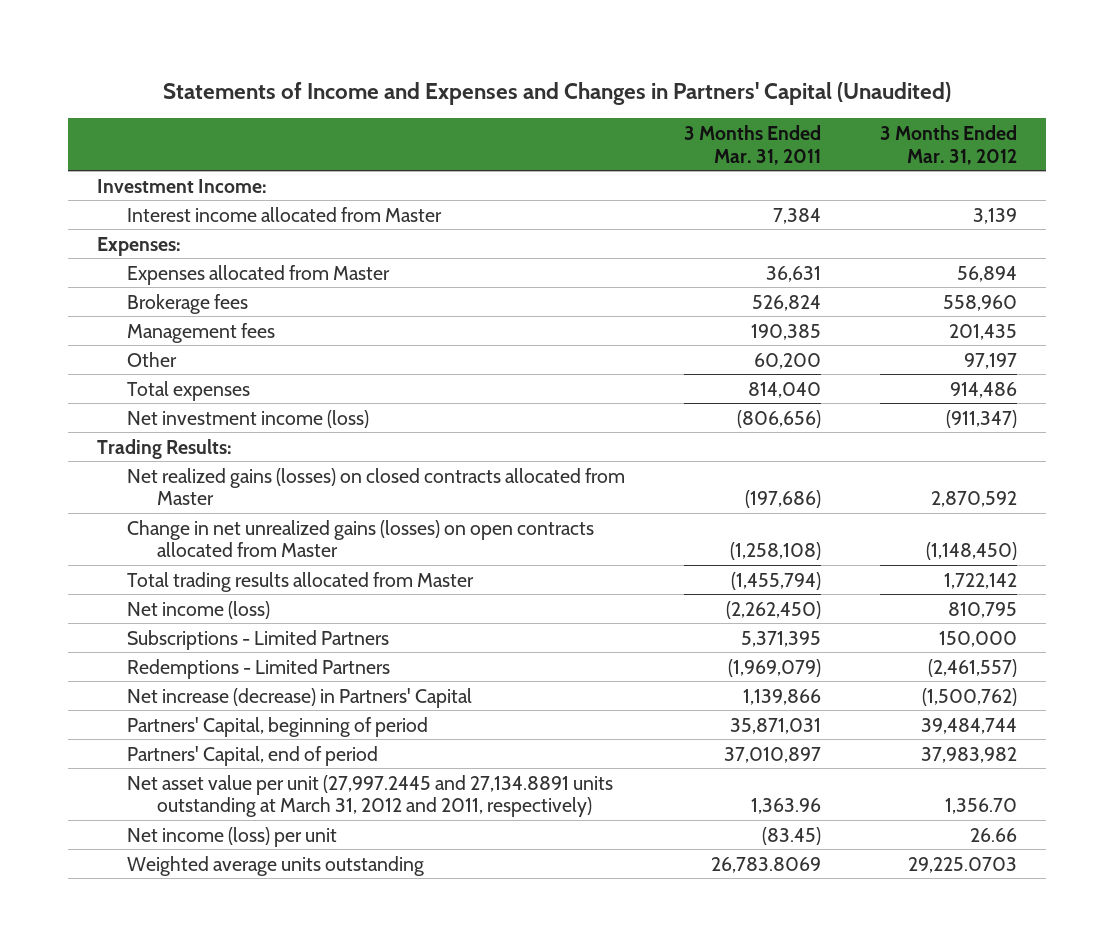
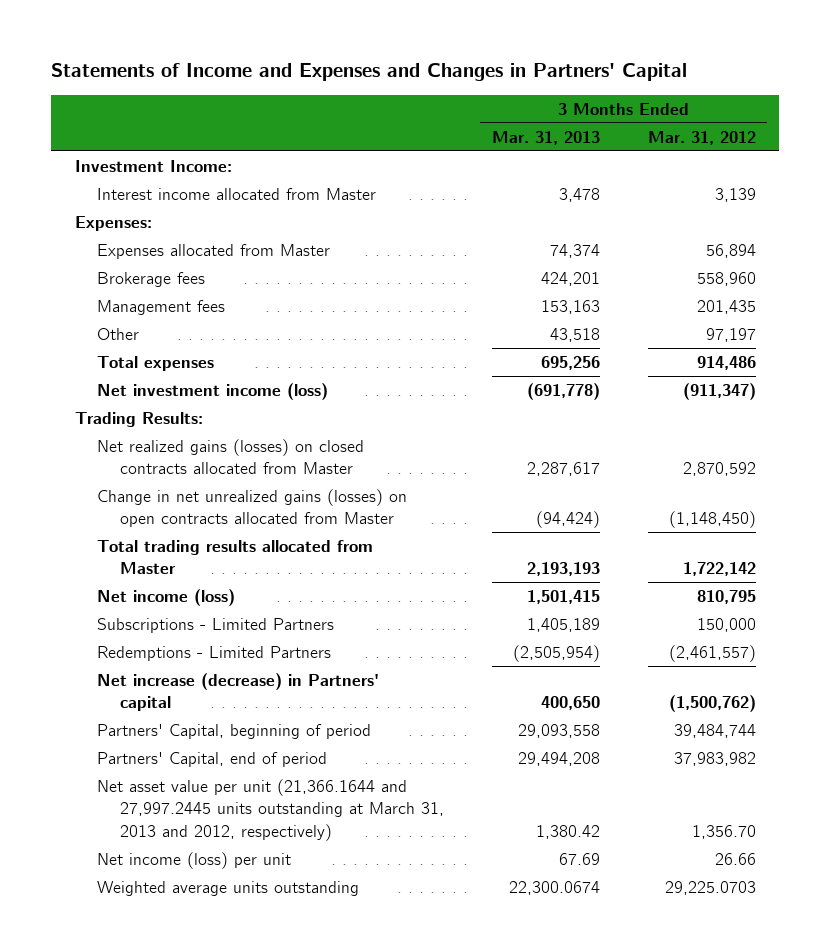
[163,81,952,105] Statements of Income and Expenses and Changes in Partners' Capital (Unaudited) -> [50,63,687,82] Statements of Income and Expenses and Changes in Partners' Capital
[683,124,821,165] 3 Months Ended Mar. 31, 2011 -> none
none -> [491,130,600,145] Mar. 31, 2013
[127,687,473,708] Net increase (decrease) in Partners' Capital -> [97,672,380,712] Net increase (decrease) in Partners' capital
[127,774,614,818] Net asset value per unit (27,997.2445 and 27,134.8891 units outstanding at March 31, 2012 and 2011, respectively) -> [97,778,445,841] Net asset value per unit (21,366.1644 and 27,997.2445 units outstanding at March 31, 2013 and 2012, respectively)

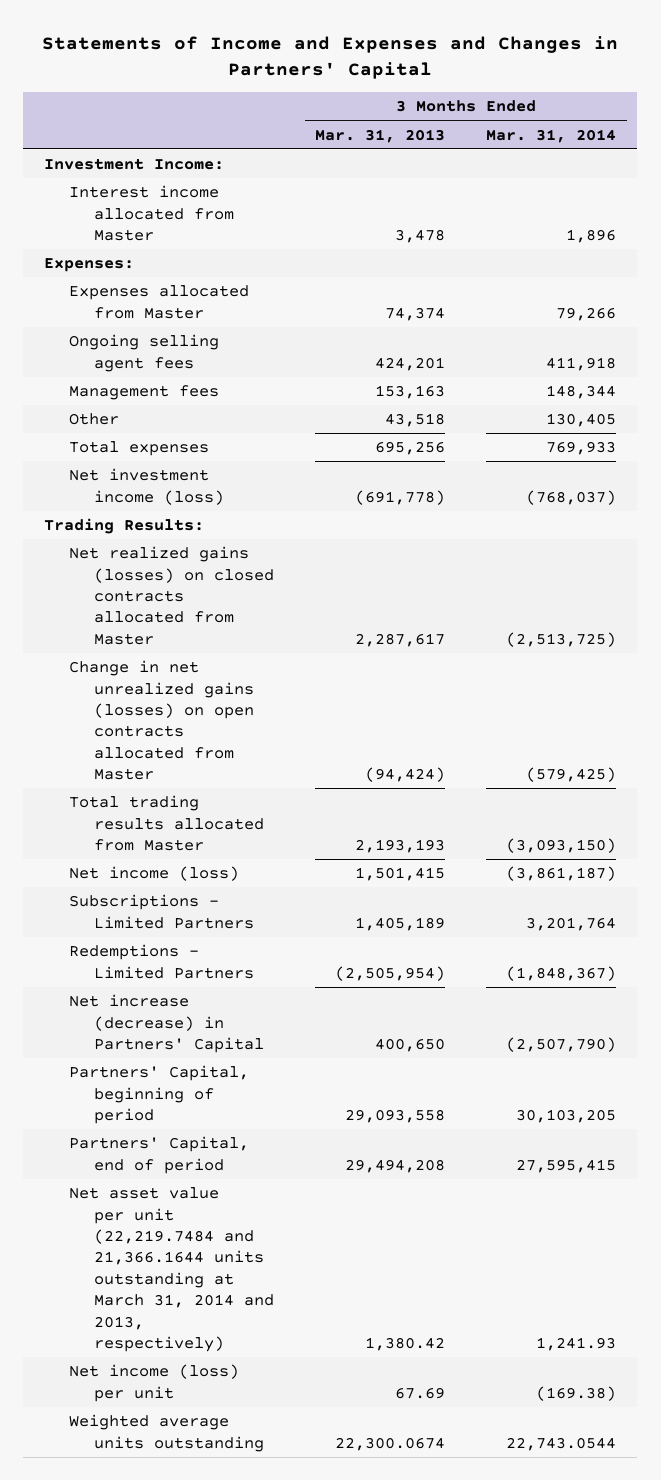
[647,130,756,145] Mar. 31, 2012 -> none
none -> [486,128,617,143] Mar. 31, 2014
[97,271,206,287] Brokerage fees -> [68,334,219,372] Ongoing selling agent fees
[97,672,380,712] Net increase (decrease) in Partners' capital -> [68,994,264,1053] Net increase (decrease) in Partners' Capital
[97,778,445,841] Net asset value per unit (21,366.1644 and 27,997.2445 units outstanding at March 31, 2013 and 2012, respectively) -> [68,1187,274,1353] Net asset value per unit (22,219.7484 and 21,366.1644 units outstanding at March 31, 2014 and 2013, respectively)

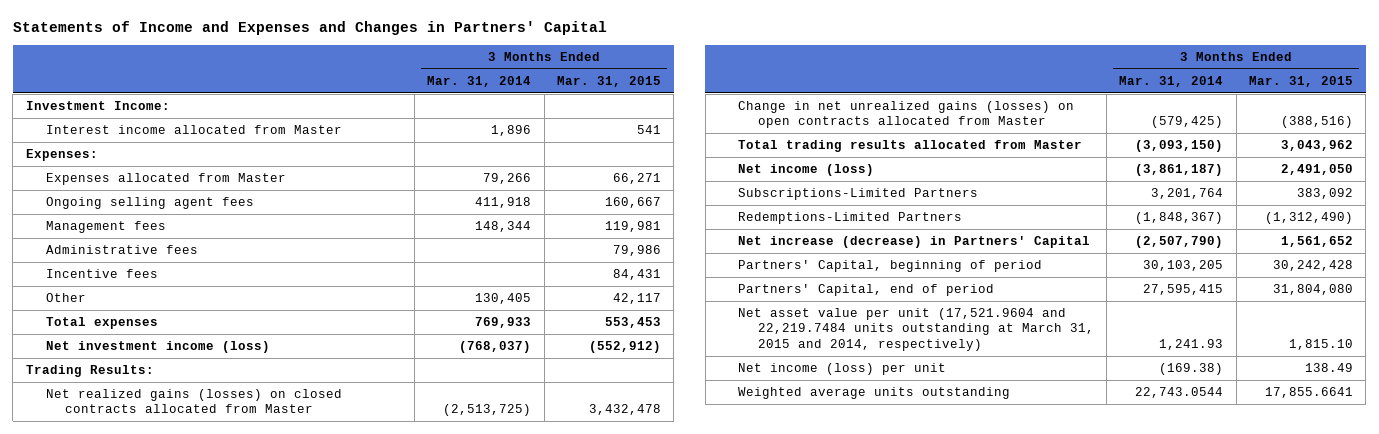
[315,128,446,143] Mar. 31, 2013 -> none
none -> [556,75,661,87] Mar. 31, 2015
none -> [45,245,198,255] Administrative fees
none -> [45,269,158,279] Incentive fees
[68,894,254,929] Subscriptions - Limited Partners -> [737,188,978,201] Subscriptions-Limited Partners
[68,944,254,979] Redemptions - Limited Partners -> [737,212,962,225] Redemptions-Limited Partners
[68,1187,274,1353] Net asset value per unit (22,219.7484 and 21,366.1644 units outstanding at March 31, 2014 and 2013, respectively) -> [737,308,1094,351] Net asset value per unit (17,521.9604 and 22,219.7484 units outstanding at March 31, 2015 and 2014, respectively)

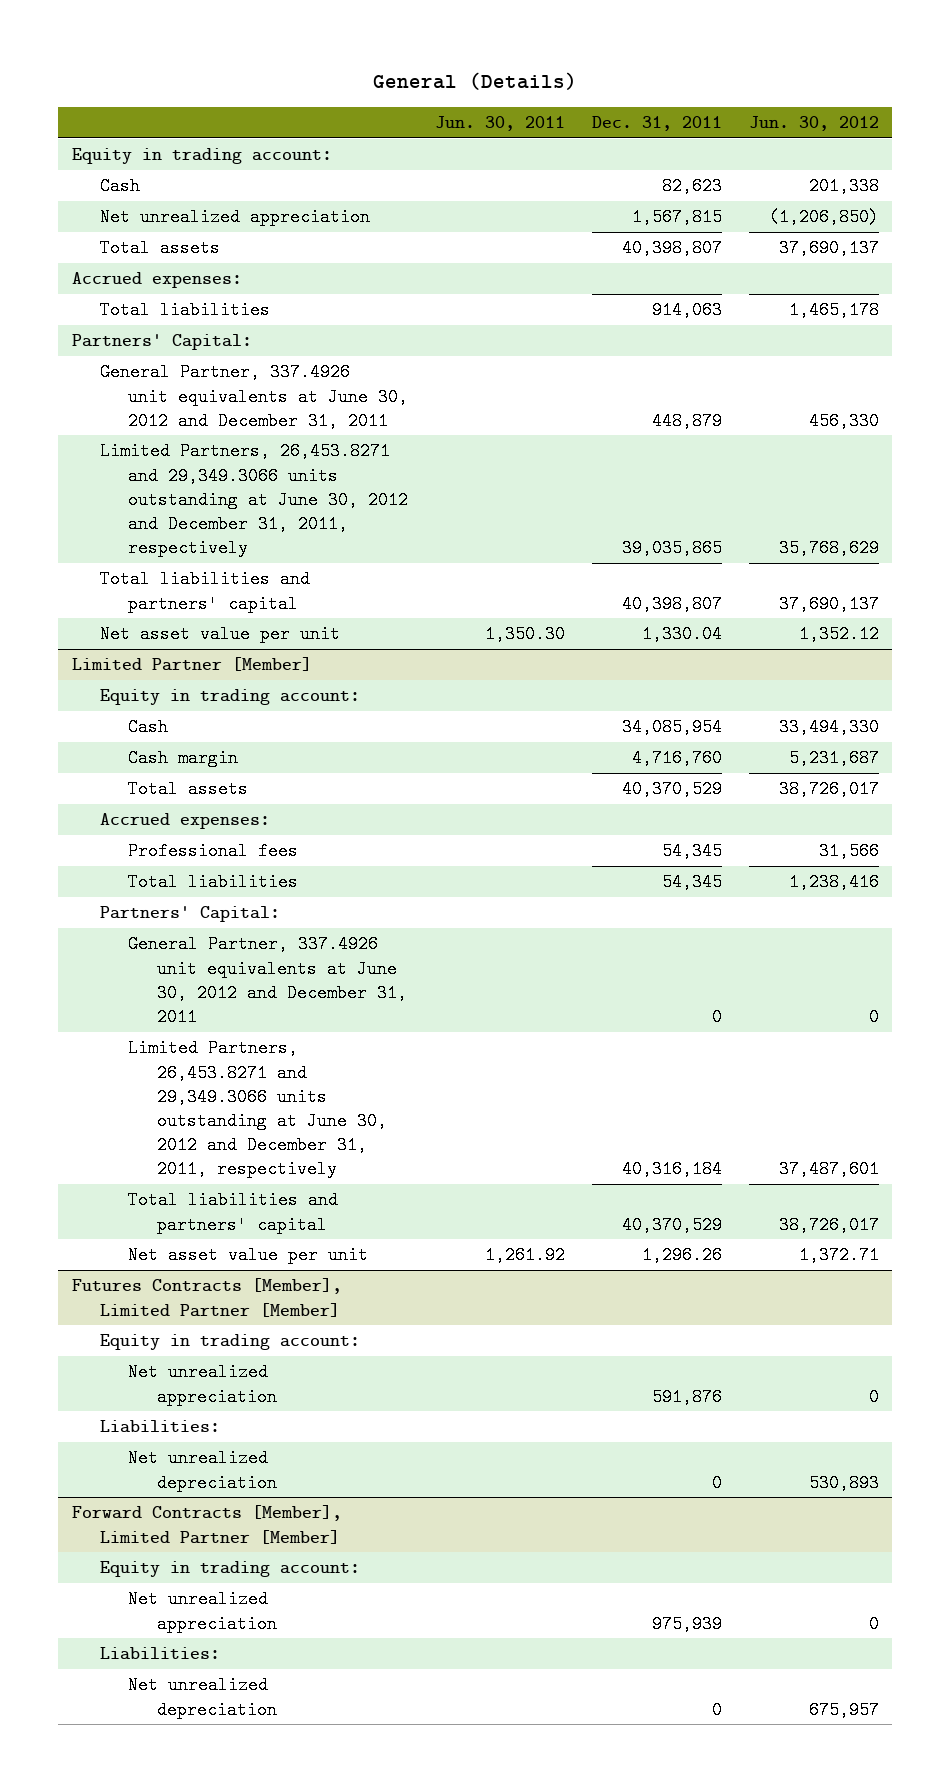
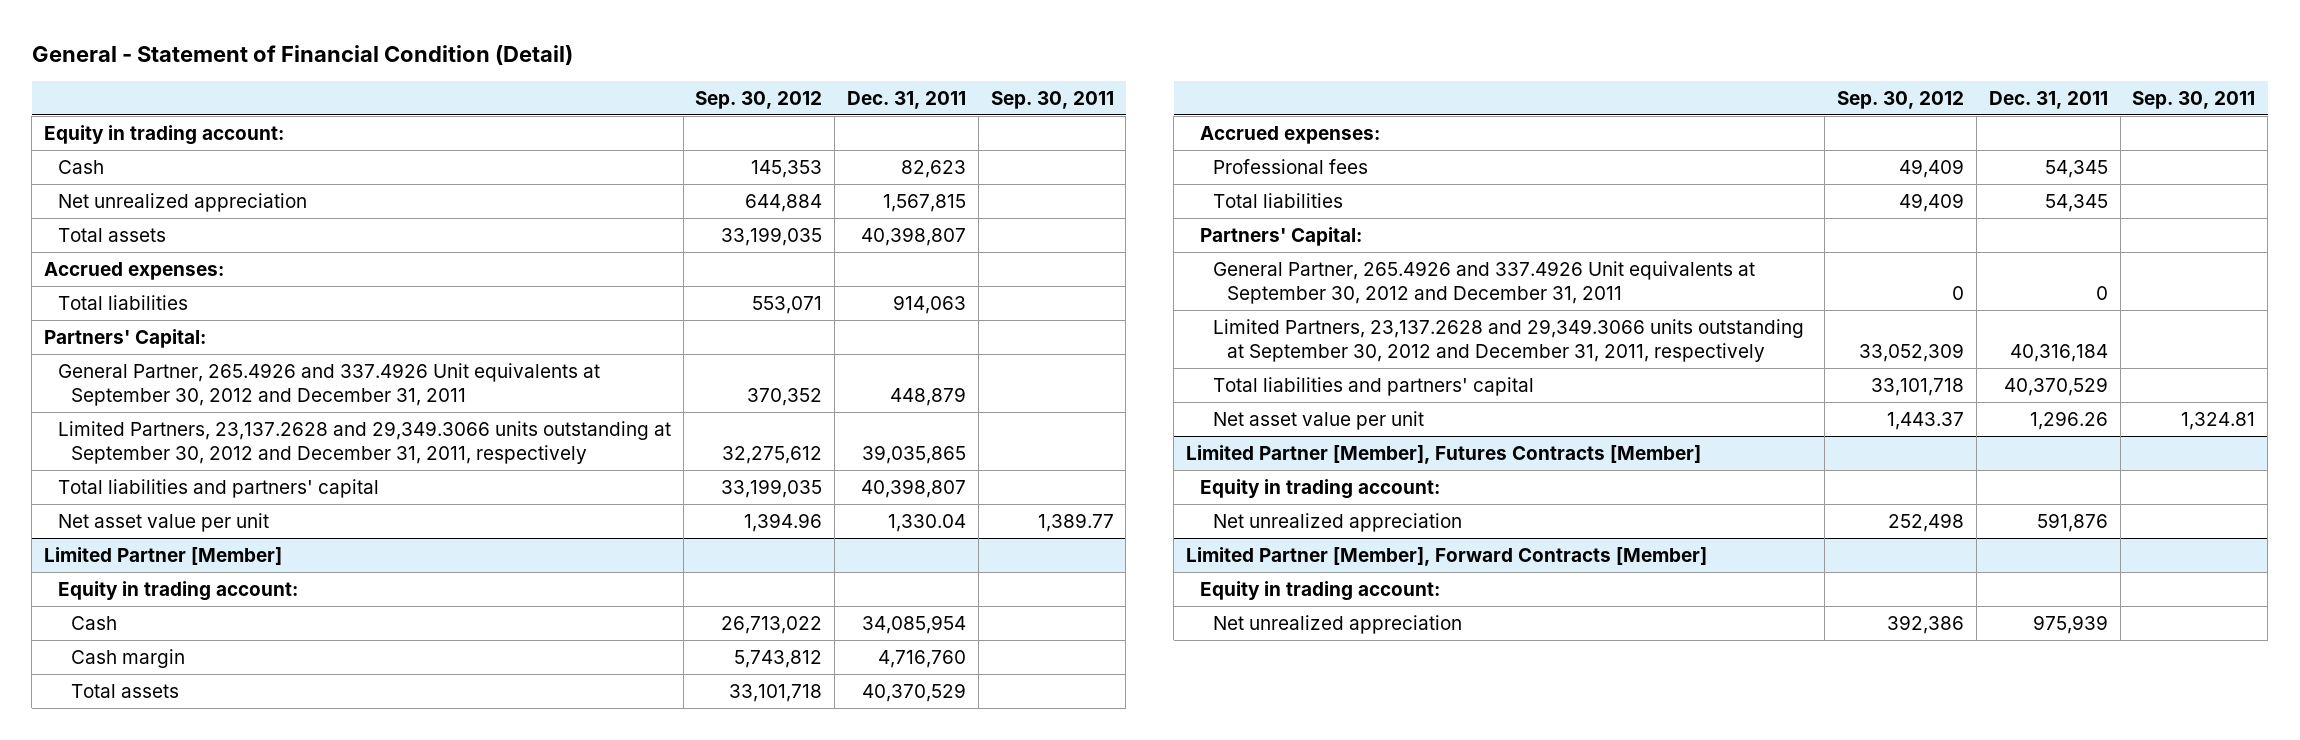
[373,71,578,90] General (Details) -> [31,44,573,65] General - Statement of Financial Condition (Detail)
[435,115,566,131] Jun. 30, 2011 -> none
[748,115,879,131] Jun. 30, 2012 -> none
none -> [695,90,823,109] Sep. 30, 2012
none -> [990,90,1114,109] Sep. 30, 2011
[99,363,409,430] General Partner, 337.4926 unit equivalents at June 30, 2012 and December 31, 2011 -> [57,362,600,407] General Partner, 265.4926 and 337.4926 Unit equivalents at September 30, 2012 and December 31, 2011
[99,442,409,557] Limited Partners, 26,453.8271 and 29,349.3066 units outstanding at June 30, 2012 and December 31, 2011, respectively -> [57,420,671,465] Limited Partners, 23,137.2628 and 29,349.3066 units outstanding at September 30, 2012 and December 31, 2011, respectively
[128,935,407,1026] General Partner, 337.4926 unit equivalents at June 30, 2012 and December 31, 2011 -> [1213,260,1756,305] General Partner, 265.4926 and 337.4926 Unit equivalents at September 30, 2012 and December 31, 2011
[128,1039,387,1178] Limited Partners, 26,453.8271 and 29,349.3066 units outstanding at June 30, 2012 and December 31, 2011, respectively -> [1213,318,1805,363] Limited Partners, 23,137.2628 and 29,349.3066 units outstanding at September 30, 2012 and December 31, 2011, respectively
[71,1278,342,1317] Futures Contracts [Member], Limited Partner [Member] -> [1186,444,1702,464] Limited Partner [Member], Futures Contracts [Member]
[99,1420,220,1434] Liabilities: -> none
[128,1449,277,1492] Net unrealized depreciation -> none
[71,1505,342,1544] Forward Contracts [Member], Limited Partner [Member] -> [1186,546,1708,566] Limited Partner [Member], Forward Contracts [Member]
[99,1647,220,1661] Liabilities: -> none
[128,1676,277,1719] Net unrealized depreciation -> none

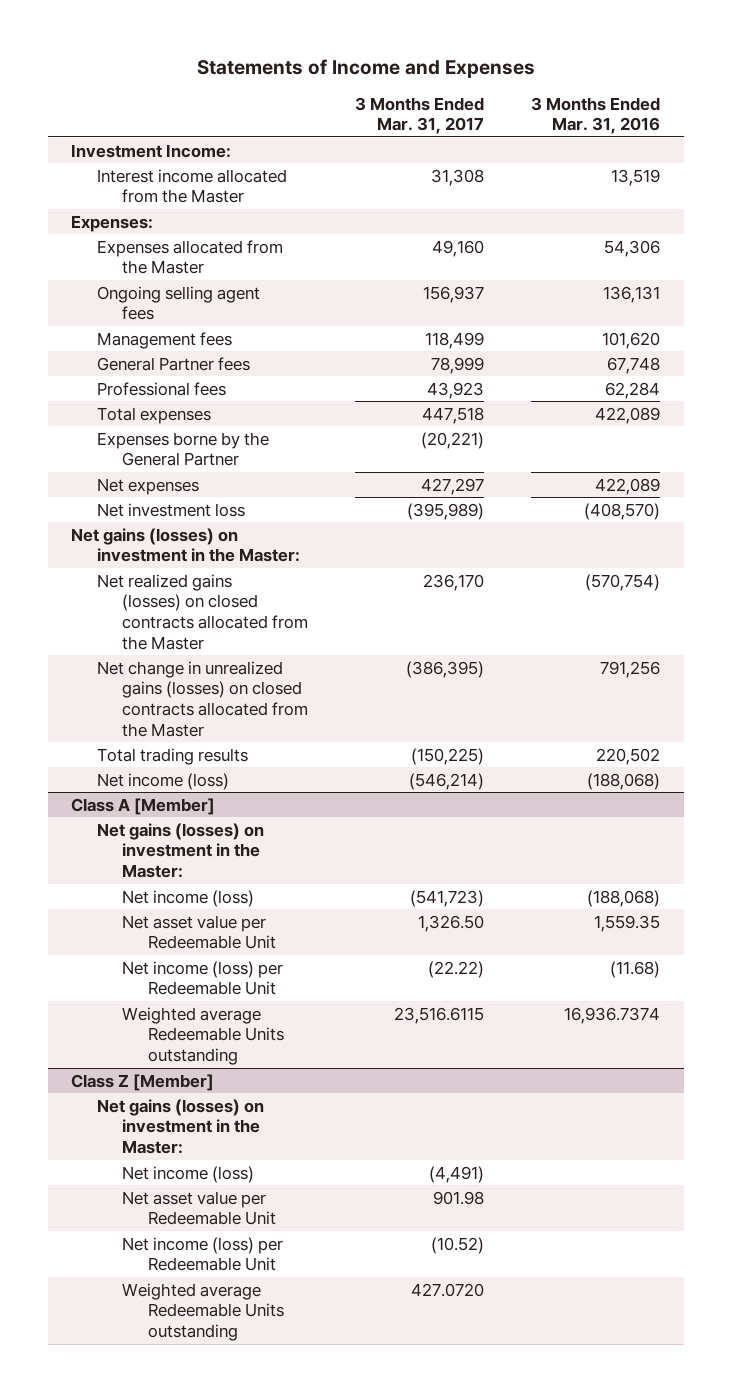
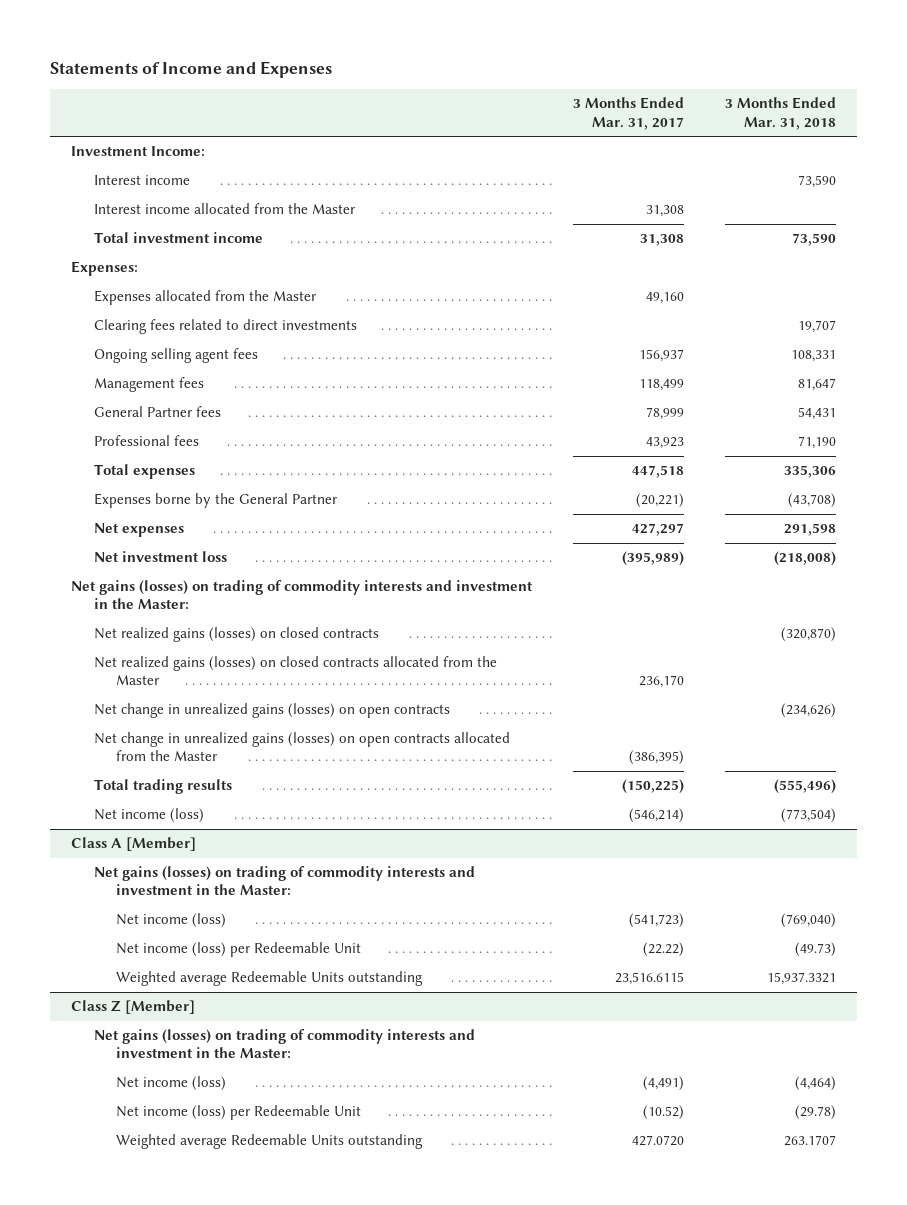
[531,96,661,135] 3 Months Ended Mar. 31, 2016 -> none
none -> [725,97,837,130] 3 Months Ended Mar. 31, 2018
none -> [93,175,190,186] Interest income
none -> [93,232,263,244] Total investment income
none -> [93,319,357,335] Clearing fees related to direct investments
[71,527,300,563] Net gains (losses) on investment in the Master: -> [70,580,533,610] Net gains (losses) on trading of commodity interests and investment in the Master:
none -> [93,627,379,643] Net realized gains (losses) on closed contracts
none -> [93,703,450,719] Net change in unrealized gains (losses) on open contracts
[96,660,309,737] Net change in unrealized gains (losses) on closed contracts allocated from the Master -> [93,732,510,762] Net change in unrealized gains (losses) on open contracts allocated from the Master
[96,822,264,878] Net gains (losses) on investment in the Master: -> [93,866,475,896] Net gains (losses) on trading of commodity interests and investment in the Master:
[122,914,276,950] Net asset value per Redeemable Unit -> none
[96,1098,264,1154] Net gains (losses) on investment in the Master: -> [93,1029,475,1059] Net gains (losses) on trading of commodity interests and investment in the Master:
[122,1190,276,1226] Net asset value per Redeemable Unit -> none

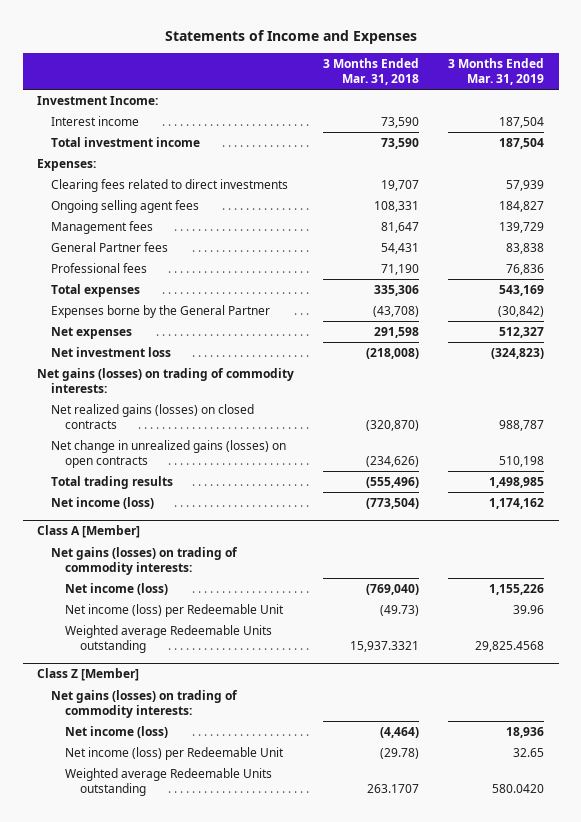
[573,97,685,130] 3 Months Ended Mar. 31, 2017 -> none
none -> [448,58,545,85] 3 Months Ended Mar. 31, 2019
[93,203,356,215] Interest income allocated from the Master -> none
[93,290,317,306] Expenses allocated from the Master -> none
[70,580,533,610] Net gains (losses) on trading of commodity interests and investment in the Master: -> [37,367,295,393] Net gains (losses) on trading of commodity interests:
[93,656,497,686] Net realized gains (losses) on closed contracts allocated from the Master -> none
[93,732,510,762] Net change in unrealized gains (losses) on open contracts allocated from the Master -> none
[93,866,475,896] Net gains (losses) on trading of commodity interests and investment in the Master: -> [51,546,239,575] Net gains (losses) on trading of commodity interests:
[93,1029,475,1059] Net gains (losses) on trading of commodity interests and investment in the Master: -> [51,689,239,718] Net gains (losses) on trading of commodity interests:

